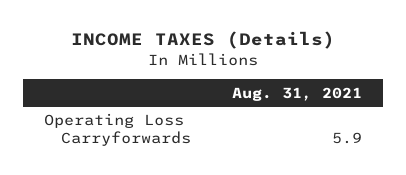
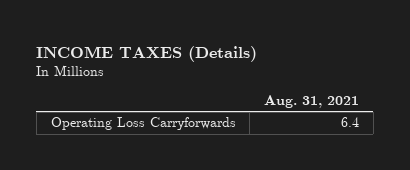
[331,132,362,145] 5.9 -> [340,117,359,128] 6.4

